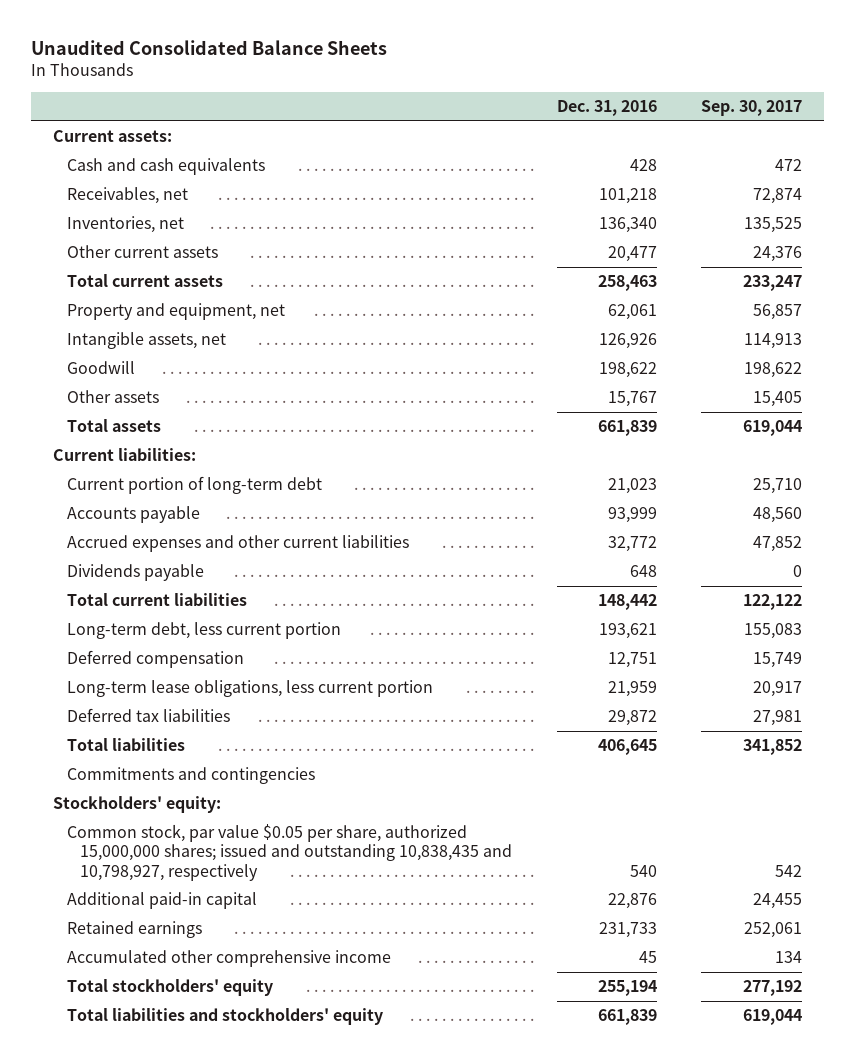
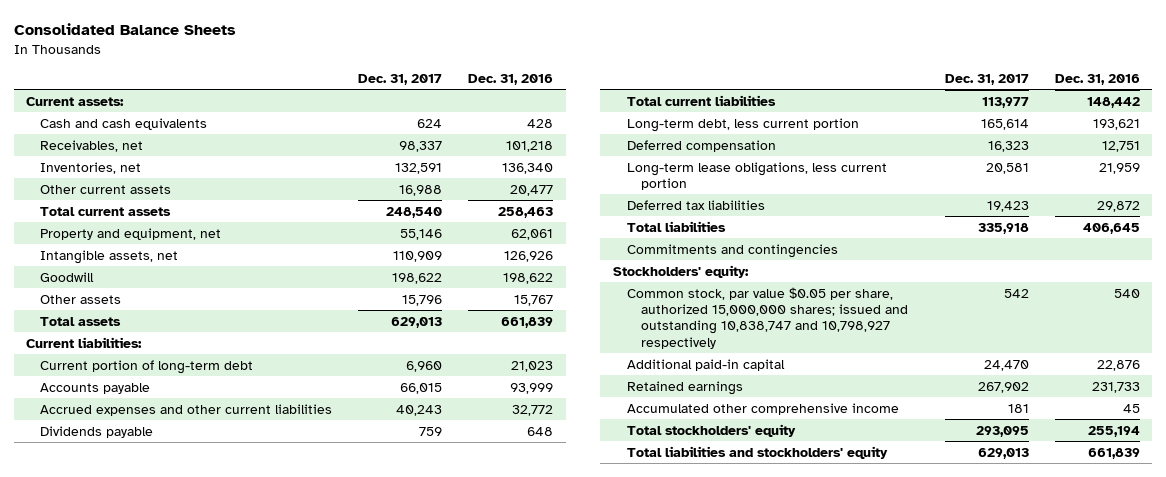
[30,40,387,56] Unaudited Consolidated Balance Sheets -> [13,23,236,36] Consolidated Balance Sheets
[700,100,802,117] Sep. 30, 2017 -> none
none -> [358,74,443,86] Dec. 31, 2017
[66,824,513,881] Common stock, par value $0.05 per share, authorized 15,000,000 shares; issued and outstanding 10,838,435 and 10,798,927, respectively -> [627,286,908,349] Common stock, par value $0.05 per share, authorized 15,000,000 shares; issued and outstanding 10,838,747 and 10,798,927 respectively

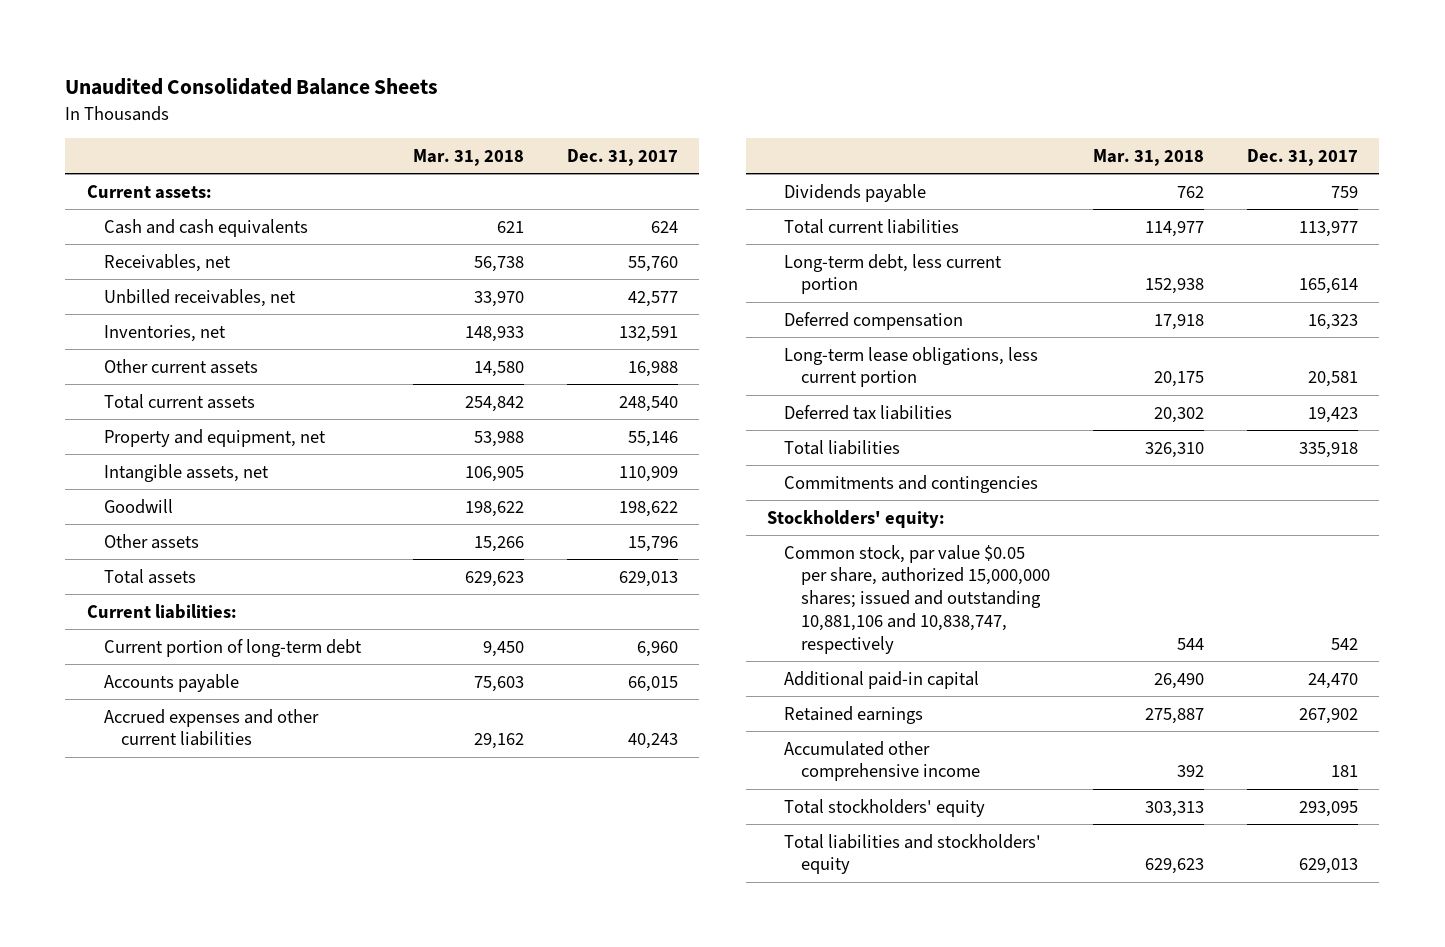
[13,23,236,36] Consolidated Balance Sheets -> [65,78,439,96] Unaudited Consolidated Balance Sheets
[467,74,553,86] Dec. 31, 2016 -> none
none -> [412,149,524,167] Mar. 31, 2018
[399,140,443,152] 98,337 -> [627,255,678,272] 55,760
none -> [103,288,296,307] Unbilled receivables, net
[627,286,908,349] Common stock, par value $0.05 per share, authorized 15,000,000 shares; issued and outstanding 10,838,747 and 10,798,927 respectively -> [784,544,1051,654] Common stock, par value $0.05 per share, authorized 15,000,000 shares; issued and outstanding 10,881,106 and 10,838,747, respectively

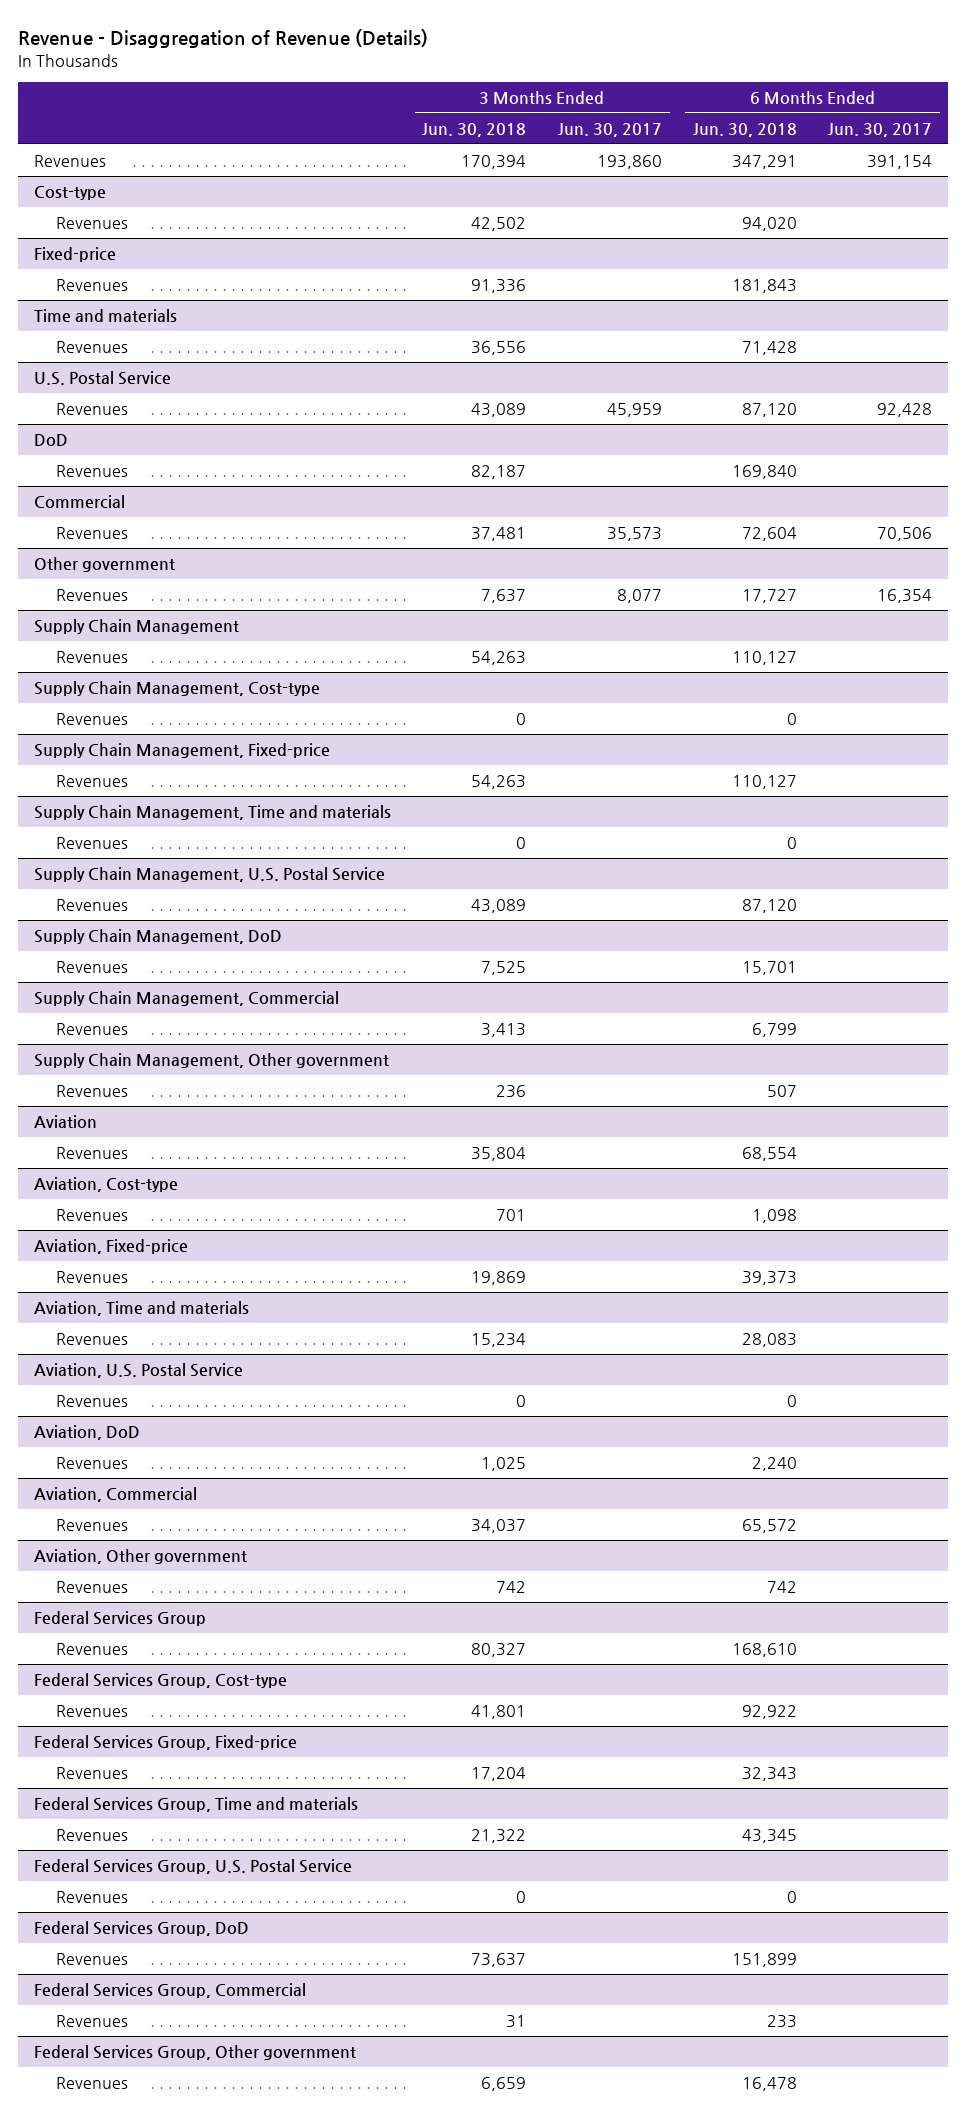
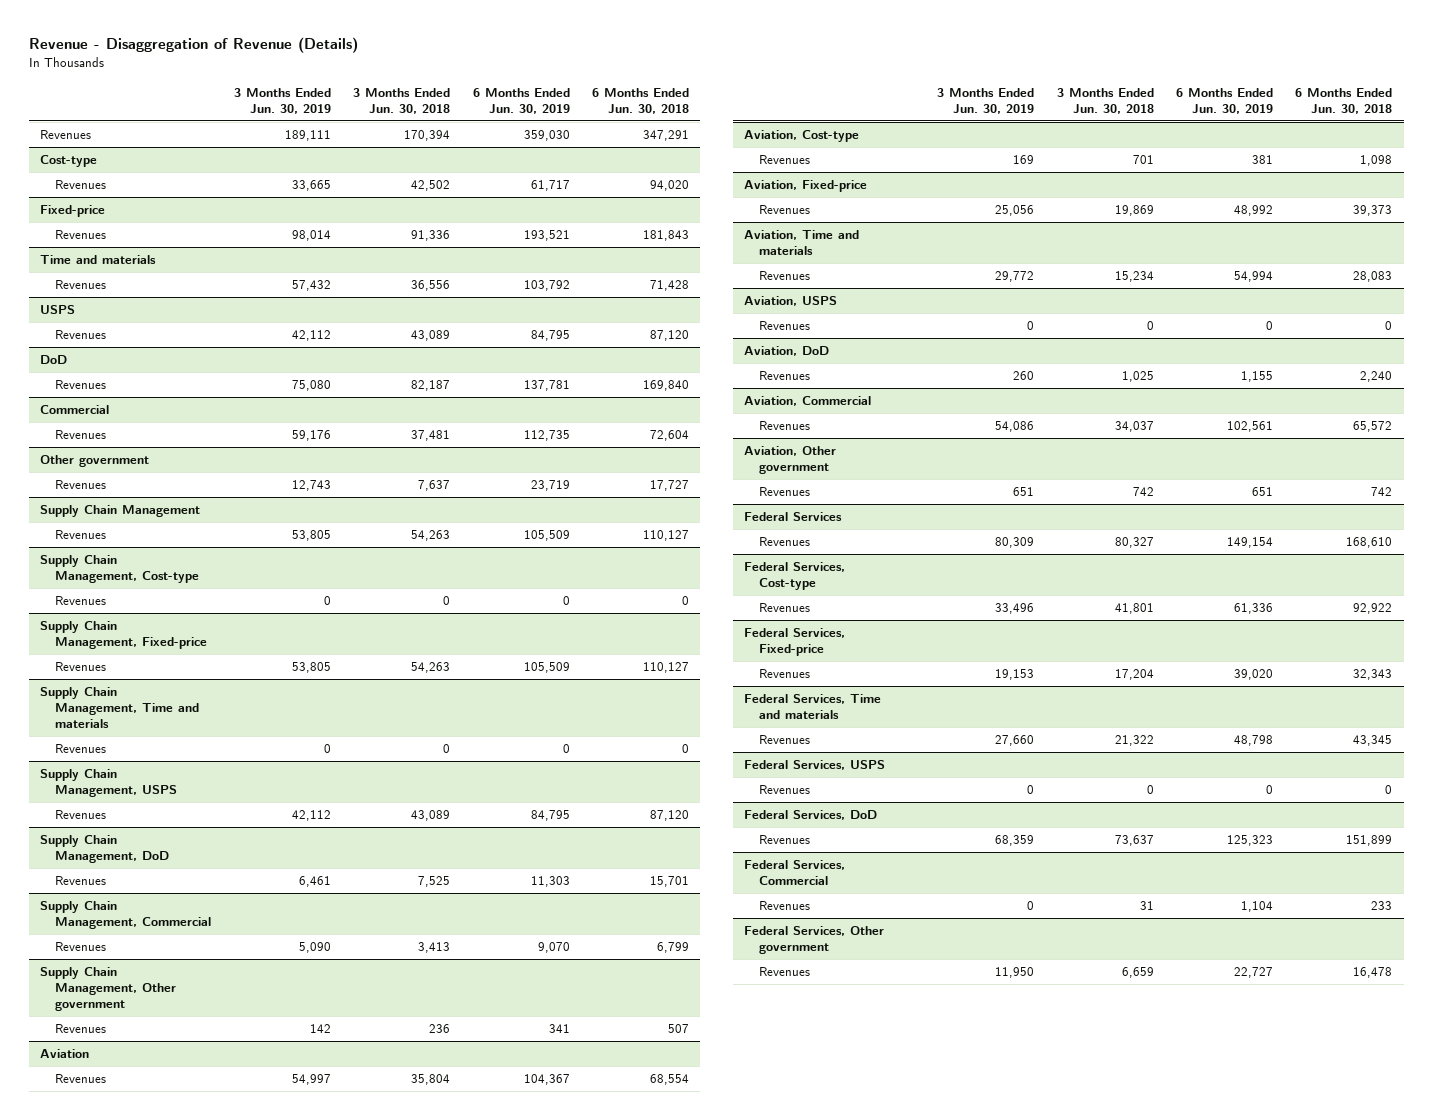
[557,122,662,137] Jun. 30, 2017 -> none
[828,122,933,137] Jun. 30, 2017 -> none
none -> [233,87,331,114] 3 Months Ended Jun. 30, 2019
none -> [472,87,570,114] 6 Months Ended Jun. 30, 2019
[34,371,172,386] U.S. Postal Service -> [40,304,76,314] USPS
[34,867,386,883] Supply Chain Management, U.S. Postal Service -> none
none -> [40,768,178,797] Supply Chain Management, USPS
[34,1363,244,1379] Aviation, U.S. Postal Service -> none
none -> [743,295,837,306] Aviation, USPS
[34,1611,207,1627] Federal Services Group -> [743,511,842,521] Federal Services
[34,1673,288,1689] Federal Services Group, Cost-type -> [743,561,845,590] Federal Services, Cost-type
[34,1735,298,1751] Federal Services Group, Fixed-price -> [743,627,845,656] Federal Services, Fixed-price
[34,1797,359,1813] Federal Services Group, Time and materials -> [743,693,881,719] Federal Services, Time and materials
[34,1859,353,1875] Federal Services Group, U.S. Postal Service -> none
none -> [743,759,885,770] Federal Services, USPS
[34,1921,250,1937] Federal Services Group, DoD -> [743,809,877,820] Federal Services, DoD
[34,1983,307,1999] Federal Services Group, Commercial -> [743,859,845,885] Federal Services, Commercial
[34,2045,357,2061] Federal Services Group, Other government -> [743,925,884,954] Federal Services, Other government

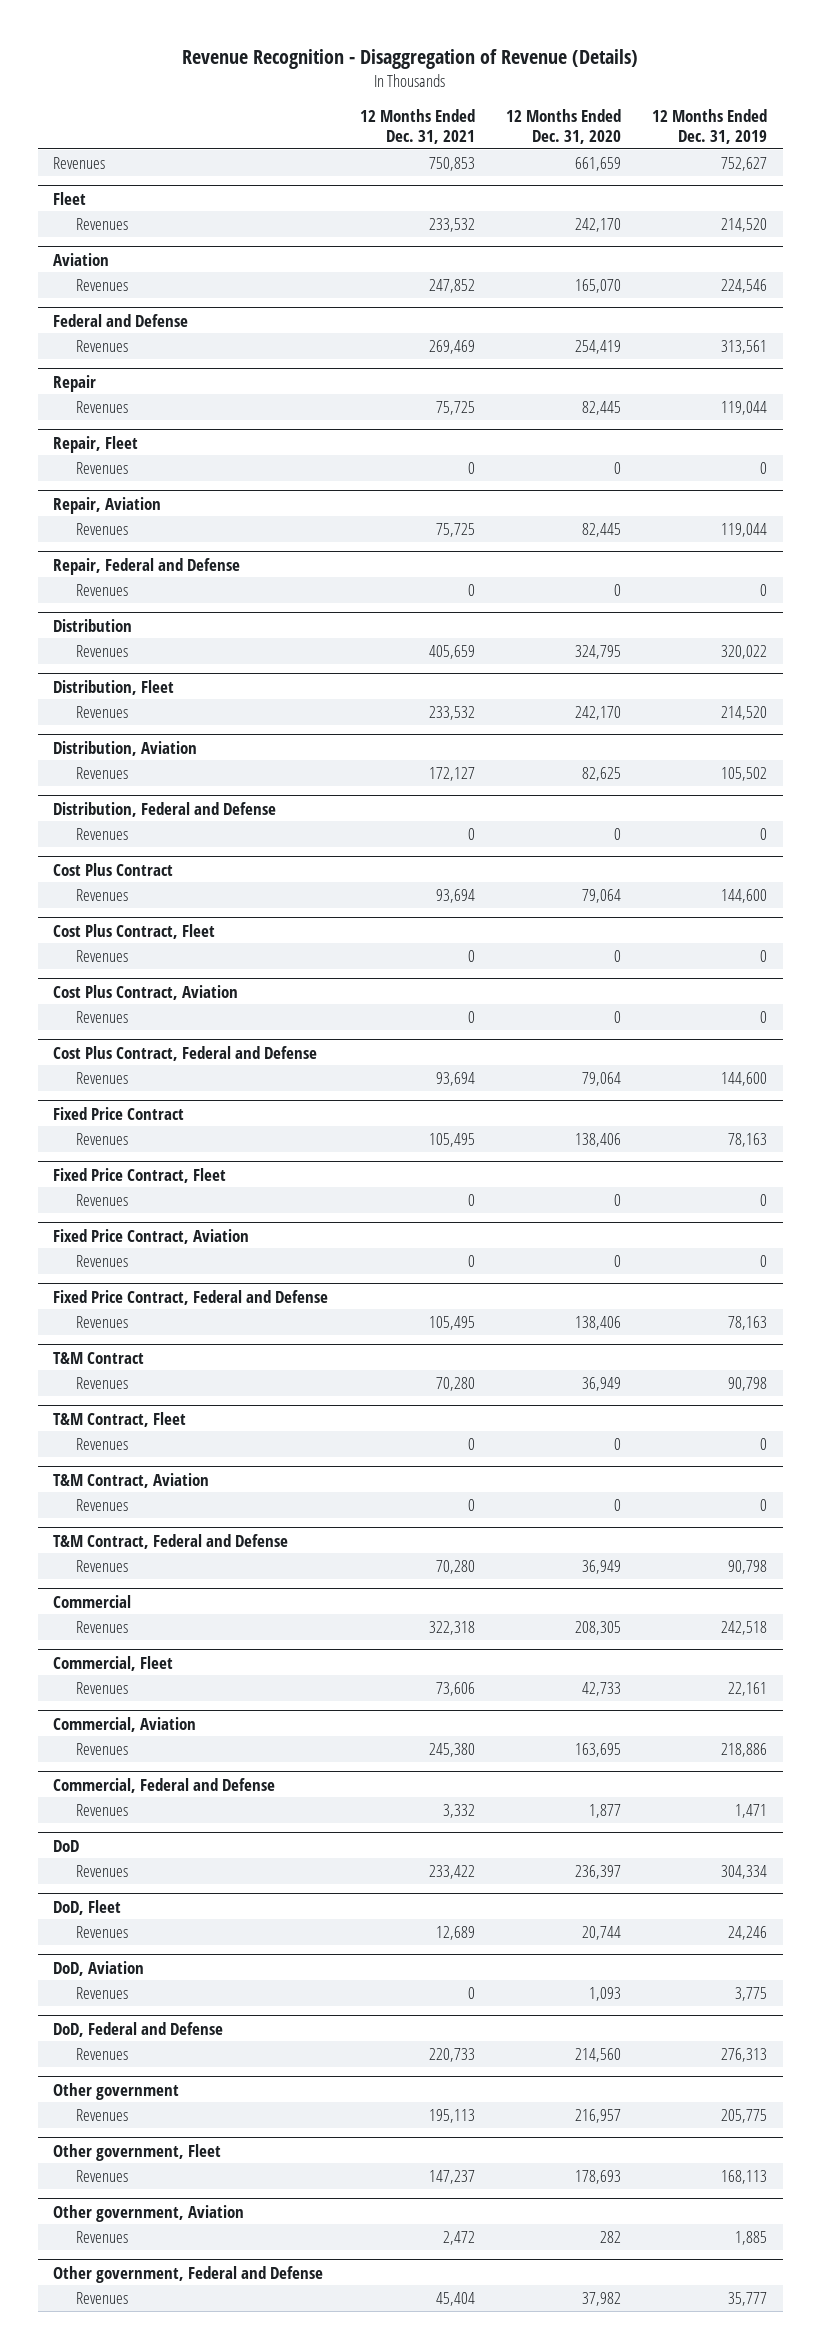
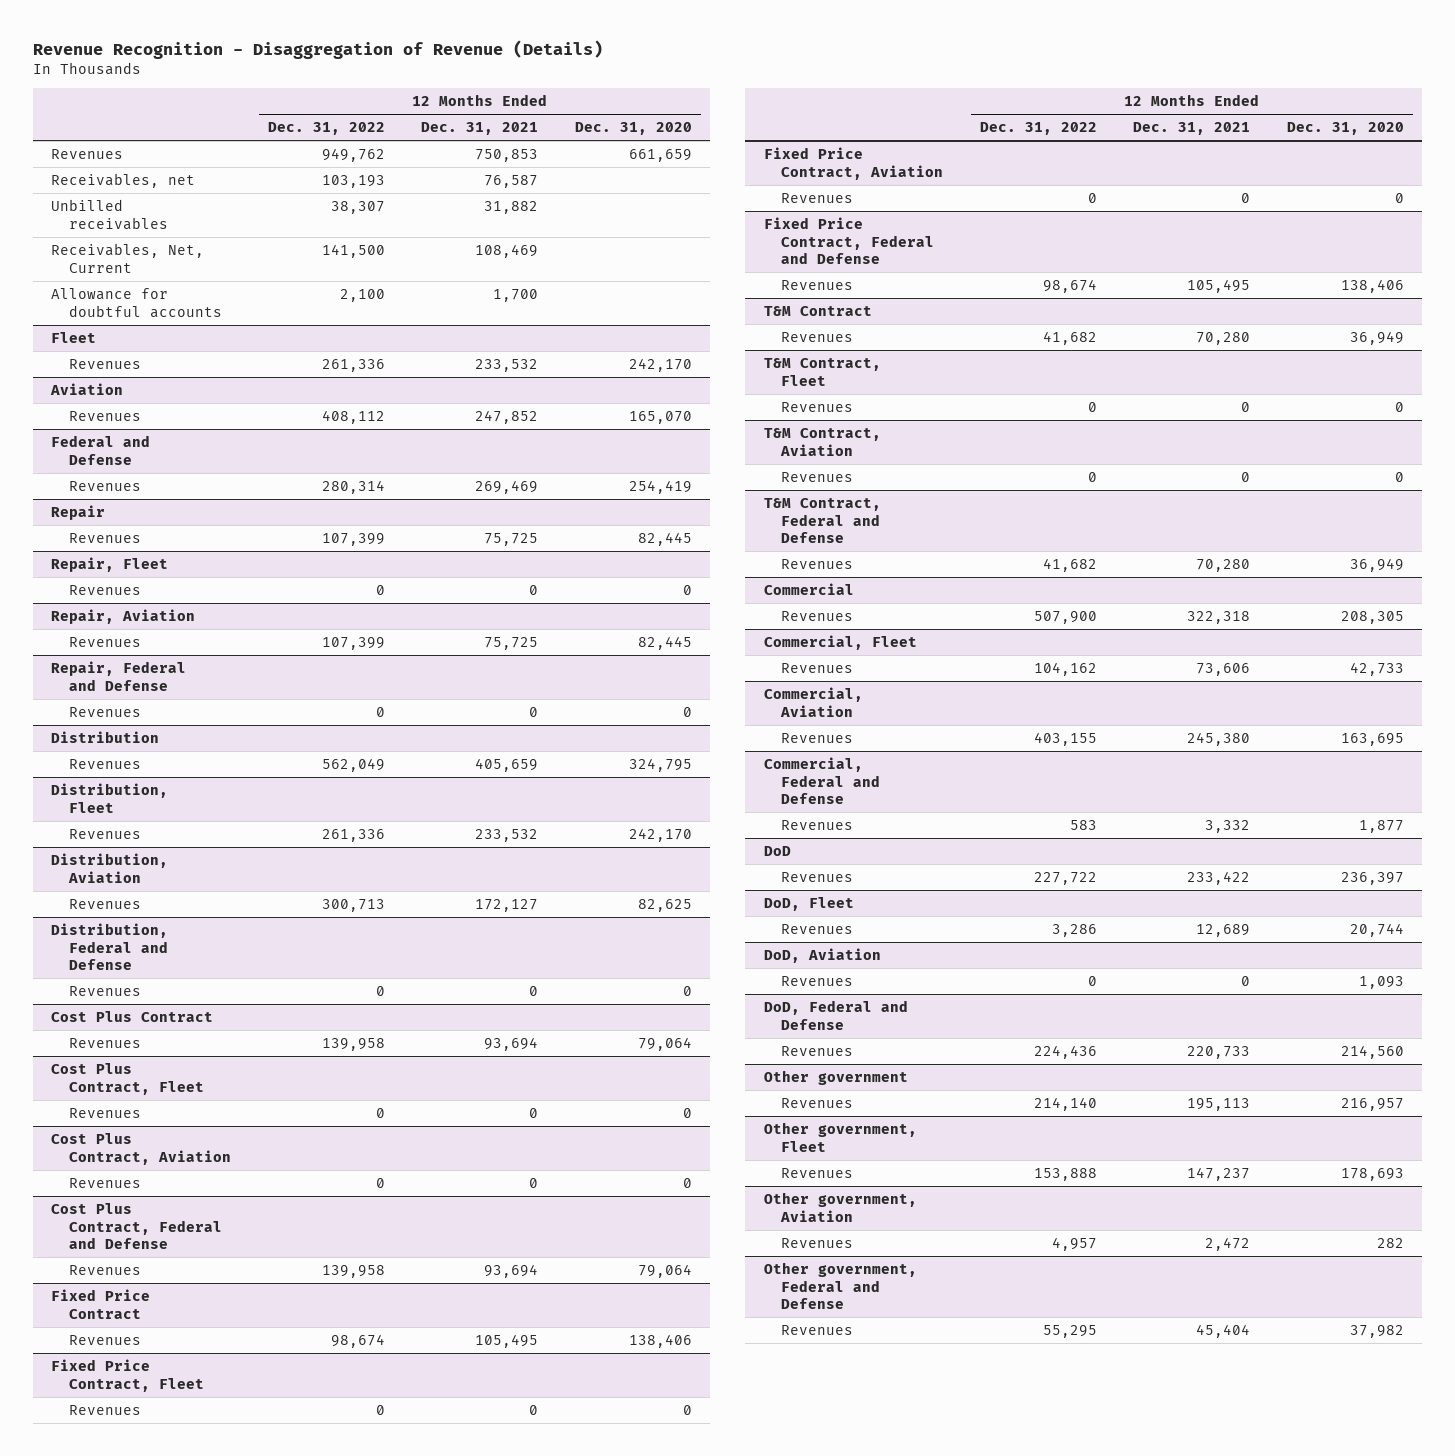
[651,109,767,145] 12 Months Ended Dec. 31, 2019 -> none
none -> [267,122,385,136] Dec. 31, 2022
none -> [51,172,196,188] Receivables, net
none -> [51,198,169,230] Unbilled receivables
none -> [51,242,205,273] Receivables, Net, Current
none -> [51,287,223,318] Allowance for doubtful accounts

